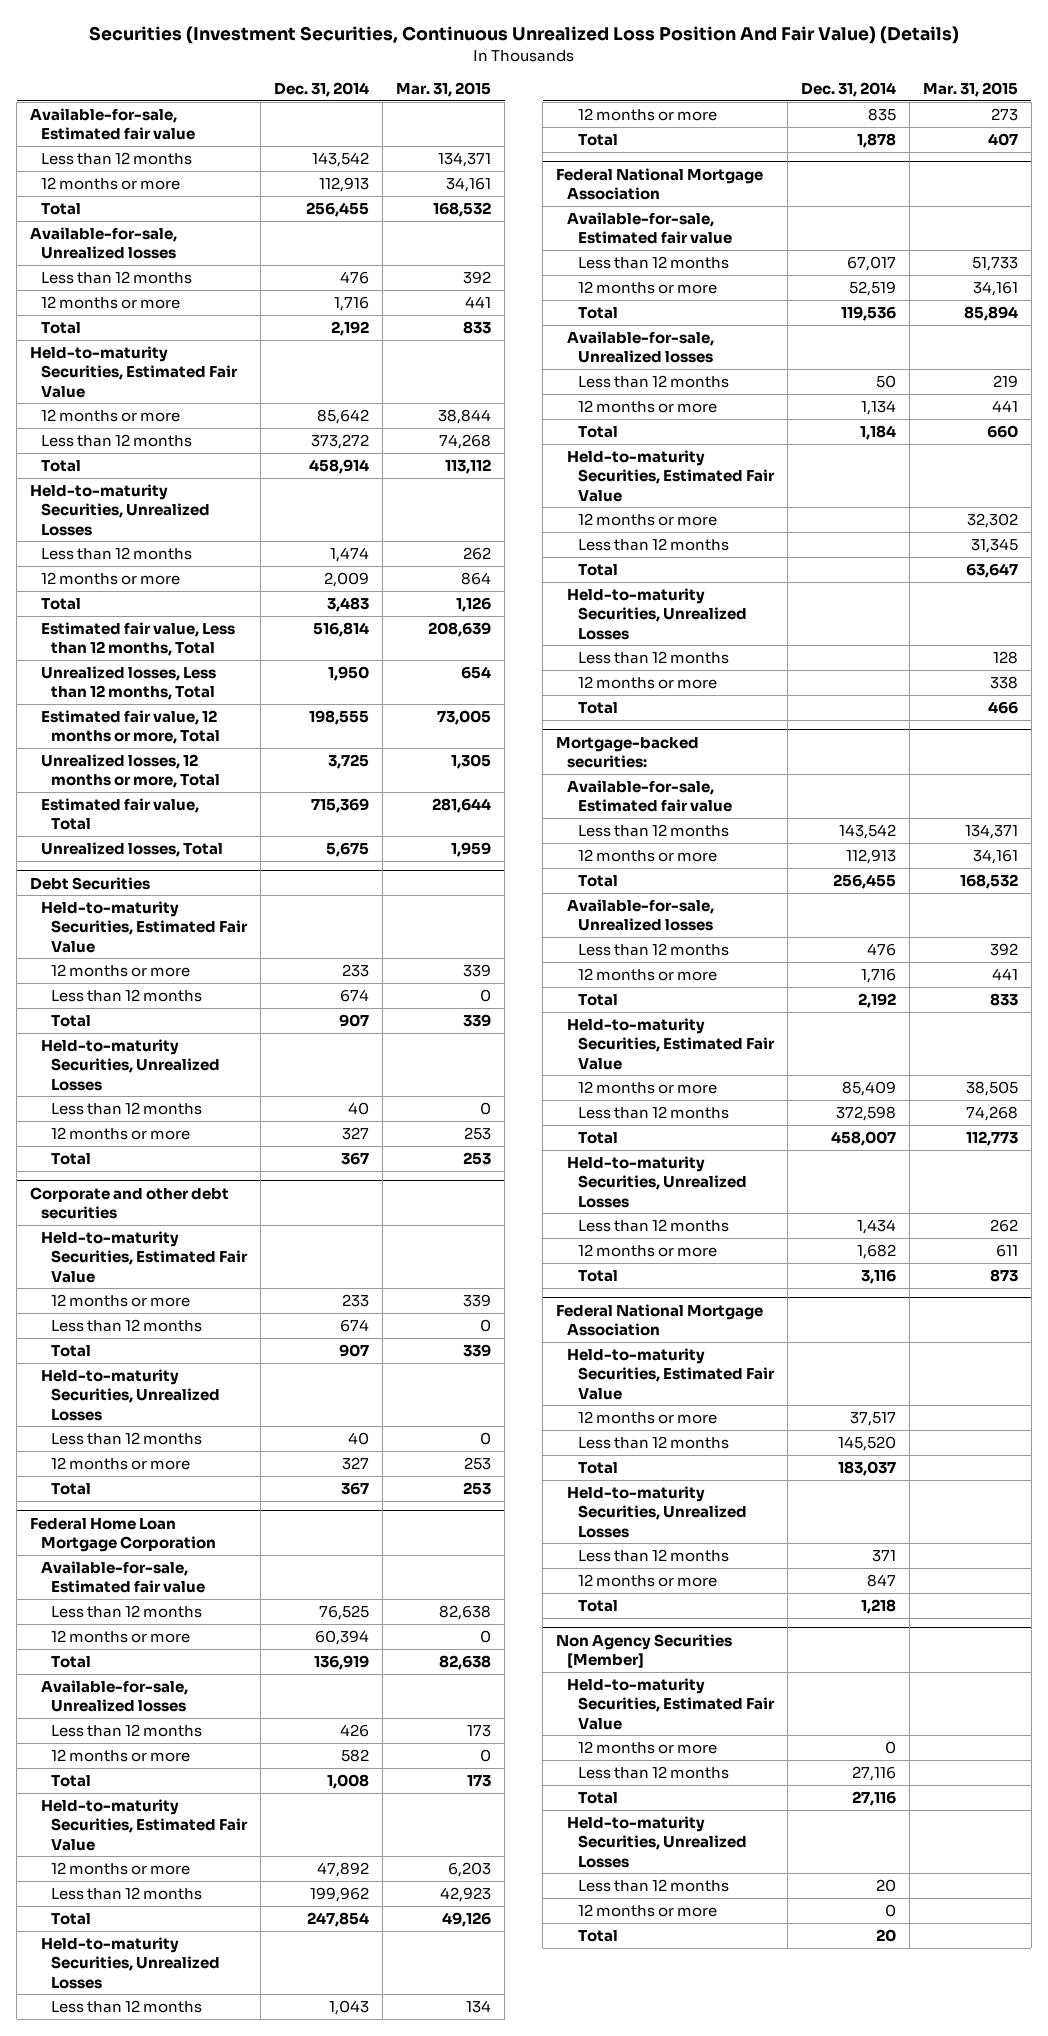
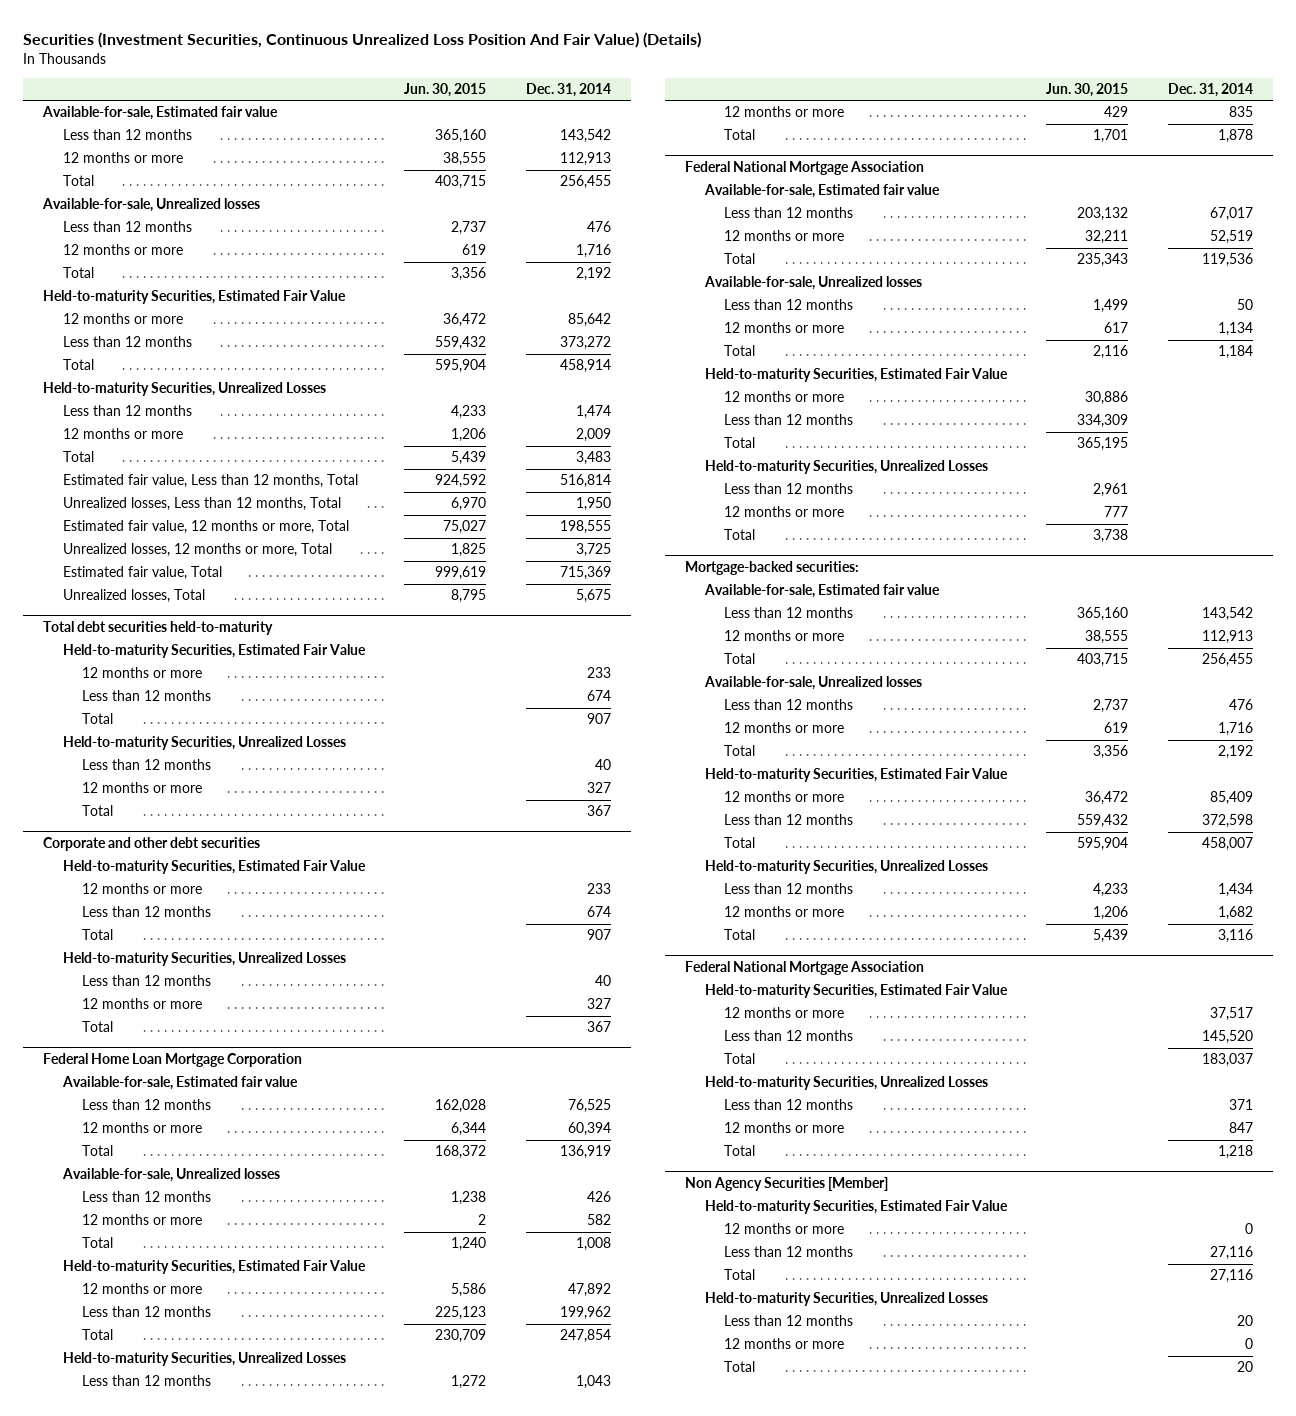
[396,81,492,97] Mar. 31, 2015 -> none
none -> [404,83,487,98] Jun. 30, 2015
[30,876,151,890] Debt Securities -> [43,621,274,636] Total debt securities held-to-maturity

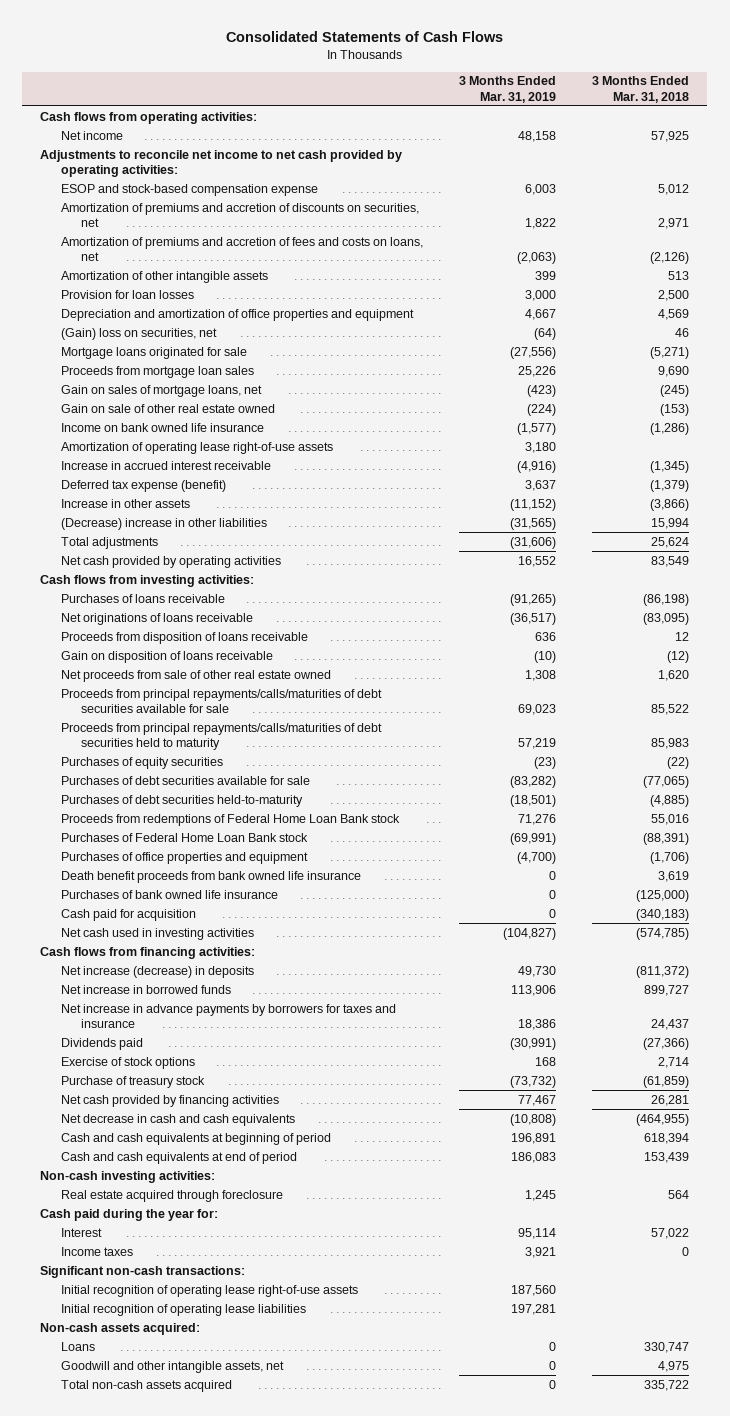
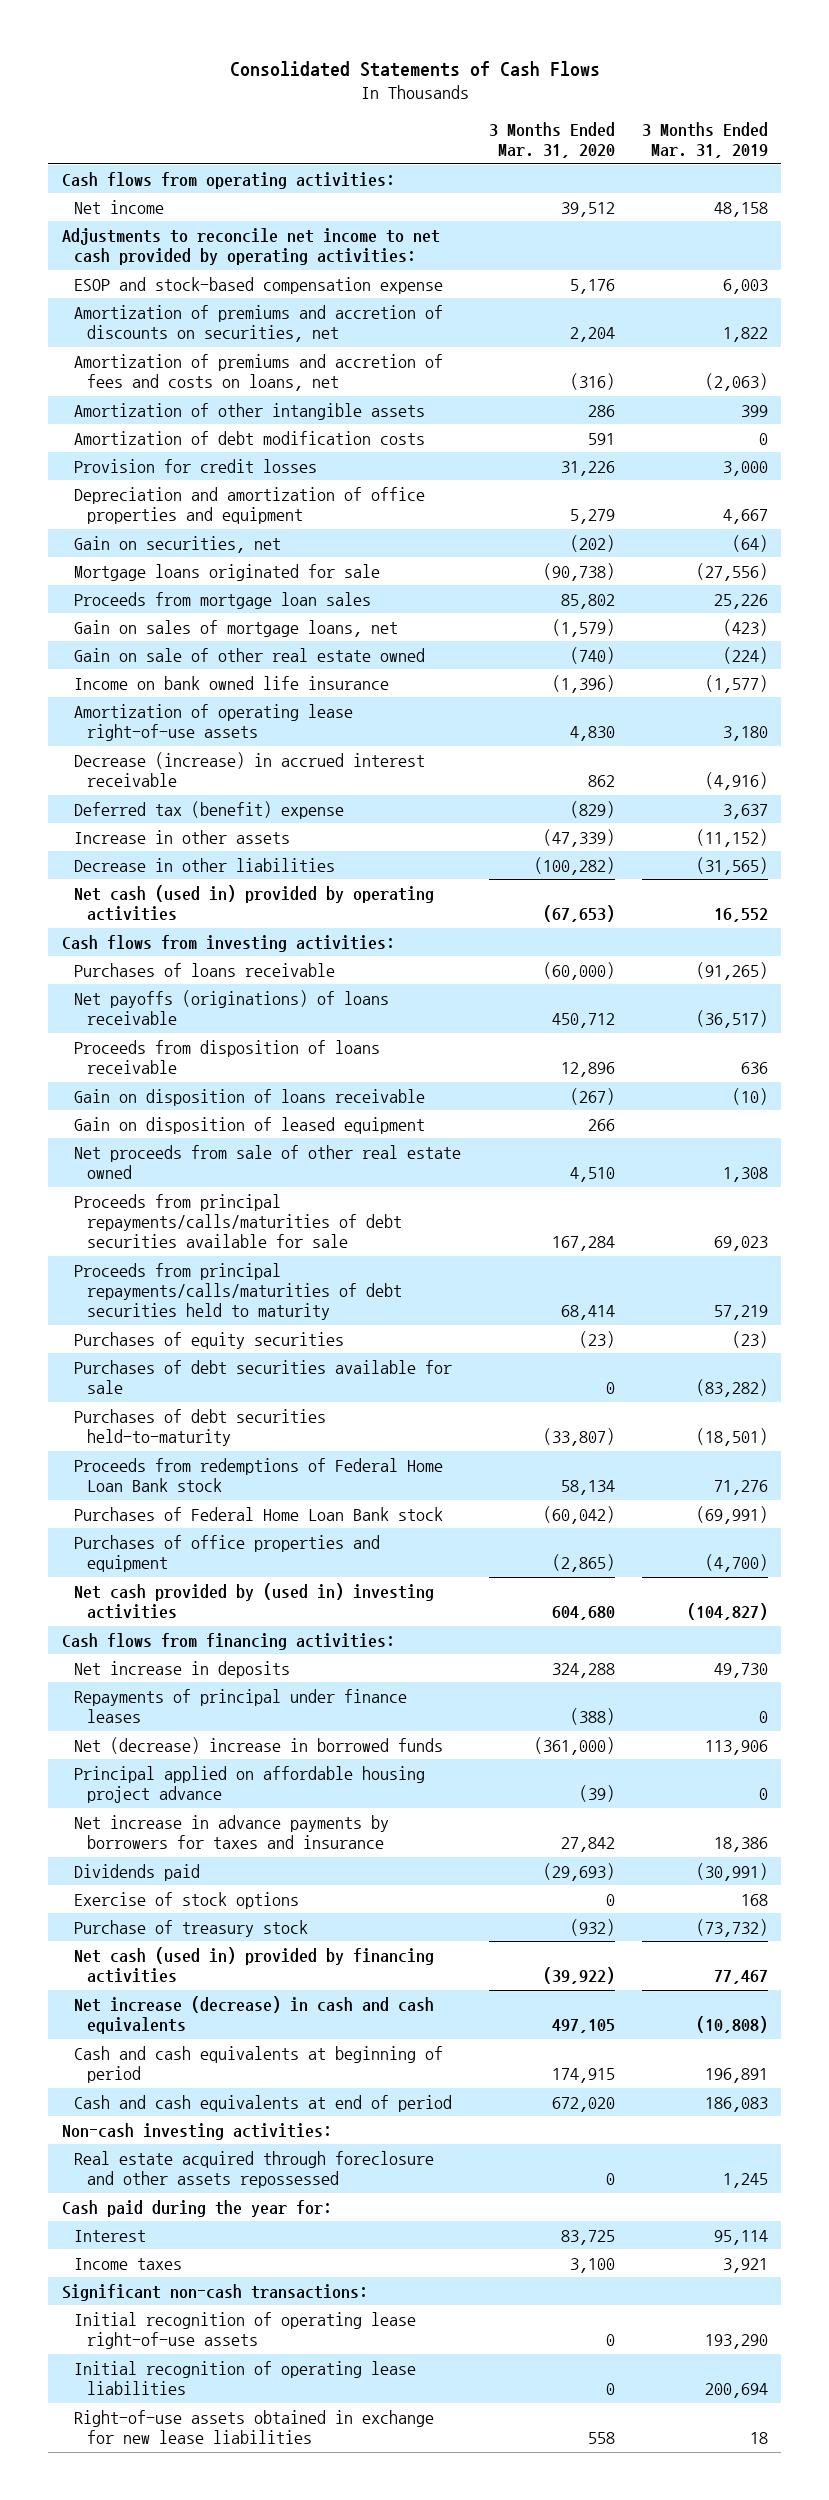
[592,76,690,103] 3 Months Ended Mar. 31, 2018 -> none
none -> [488,122,615,159] 3 Months Ended Mar. 31, 2020
none -> [74,430,426,445] Amortization of debt modification costs
[60,289,194,299] Provision for loan losses -> [74,458,318,473] Provision for credit losses
[60,327,217,340] (Gain) loss on securities, net -> [74,535,282,553] Gain on securities, net
[60,460,271,470] Increase in accrued interest receivable -> [74,751,426,787] Decrease (increase) in accrued interest receivable
[60,479,226,492] Deferred tax expense (benefit) -> [74,800,345,819] Deferred tax (benefit) expense
[60,536,158,549] Total adjustments -> none
[60,517,267,530] (Decrease) increase in other liabilities -> [74,857,336,872] Decrease in other liabilities
[60,555,281,568] Net cash provided by operating activities -> [74,884,435,921] Net cash (used in) provided by operating activities
[60,612,253,625] Net originations of loans receivable -> [74,989,390,1025] Net payoffs (originations) of loans receivable
none -> [74,1116,426,1134] Gain on disposition of leased equipment
[60,870,361,883] Death benefit proceeds from bank owned life insurance -> none
[60,889,278,899] Purchases of bank owned life insurance -> none
[60,908,196,921] Cash paid for acquisition -> none
[60,927,254,940] Net cash used in investing activities -> [74,1582,435,1619] Net cash provided by (used in) investing activities
[60,965,254,978] Net increase (decrease) in deposits -> [74,1660,291,1678] Net increase in deposits
none -> [74,1688,408,1723] Repayments of principal under finance leases
[60,984,231,994] Net increase in borrowed funds -> [74,1736,444,1754] Net (decrease) increase in borrowed funds
none -> [74,1765,426,1803] Principal applied on affordable housing project advance
[60,1094,279,1107] Net cash provided by financing activities -> [74,1946,435,1983] Net cash (used in) provided by financing activities
[60,1113,295,1126] Net decrease in cash and cash equivalents -> [74,1995,435,2034] Net increase (decrease) in cash and cash equivalents
[60,1189,283,1202] Real estate acquired through foreclosure -> [74,2150,435,2188] Real estate acquired through foreclosure and other assets repossessed
[40,1322,201,1335] Non-cash assets acquired: -> none
[60,1341,95,1351] Loans -> none
[60,1360,284,1373] Goodwill and other intangible assets, net -> none
[60,1379,232,1392] Total non-cash assets acquired -> none
[510,1284,556,1296] 187,560 -> [704,2333,768,2349] 193,290
[510,1303,556,1315] 197,281 -> [704,2382,768,2398] 200,694
none -> [74,2409,435,2444] Right-of-use assets obtained in exchange for new lease liabilities

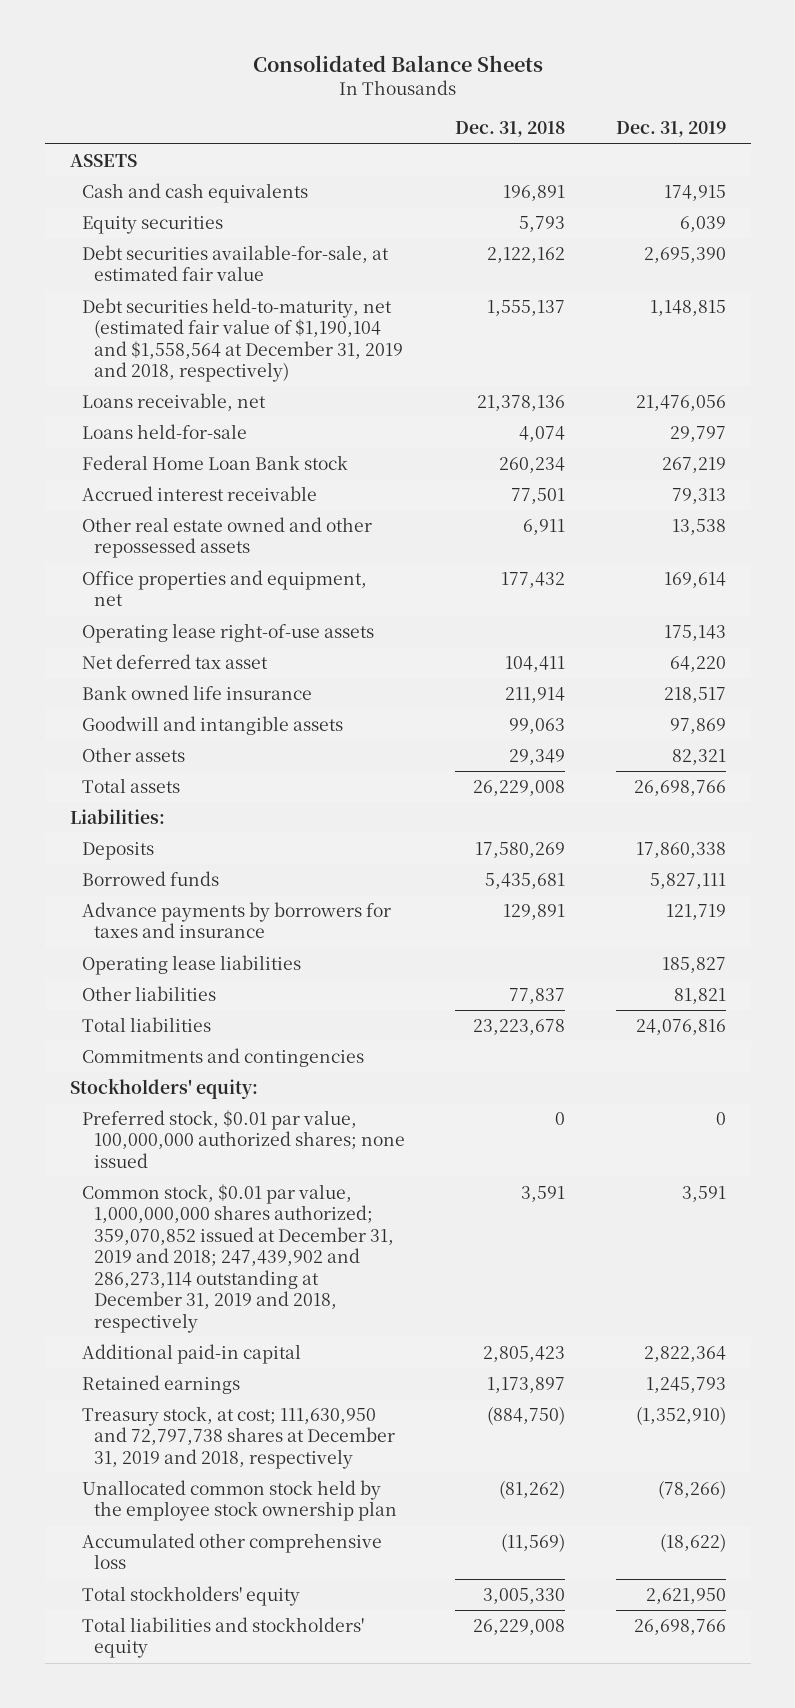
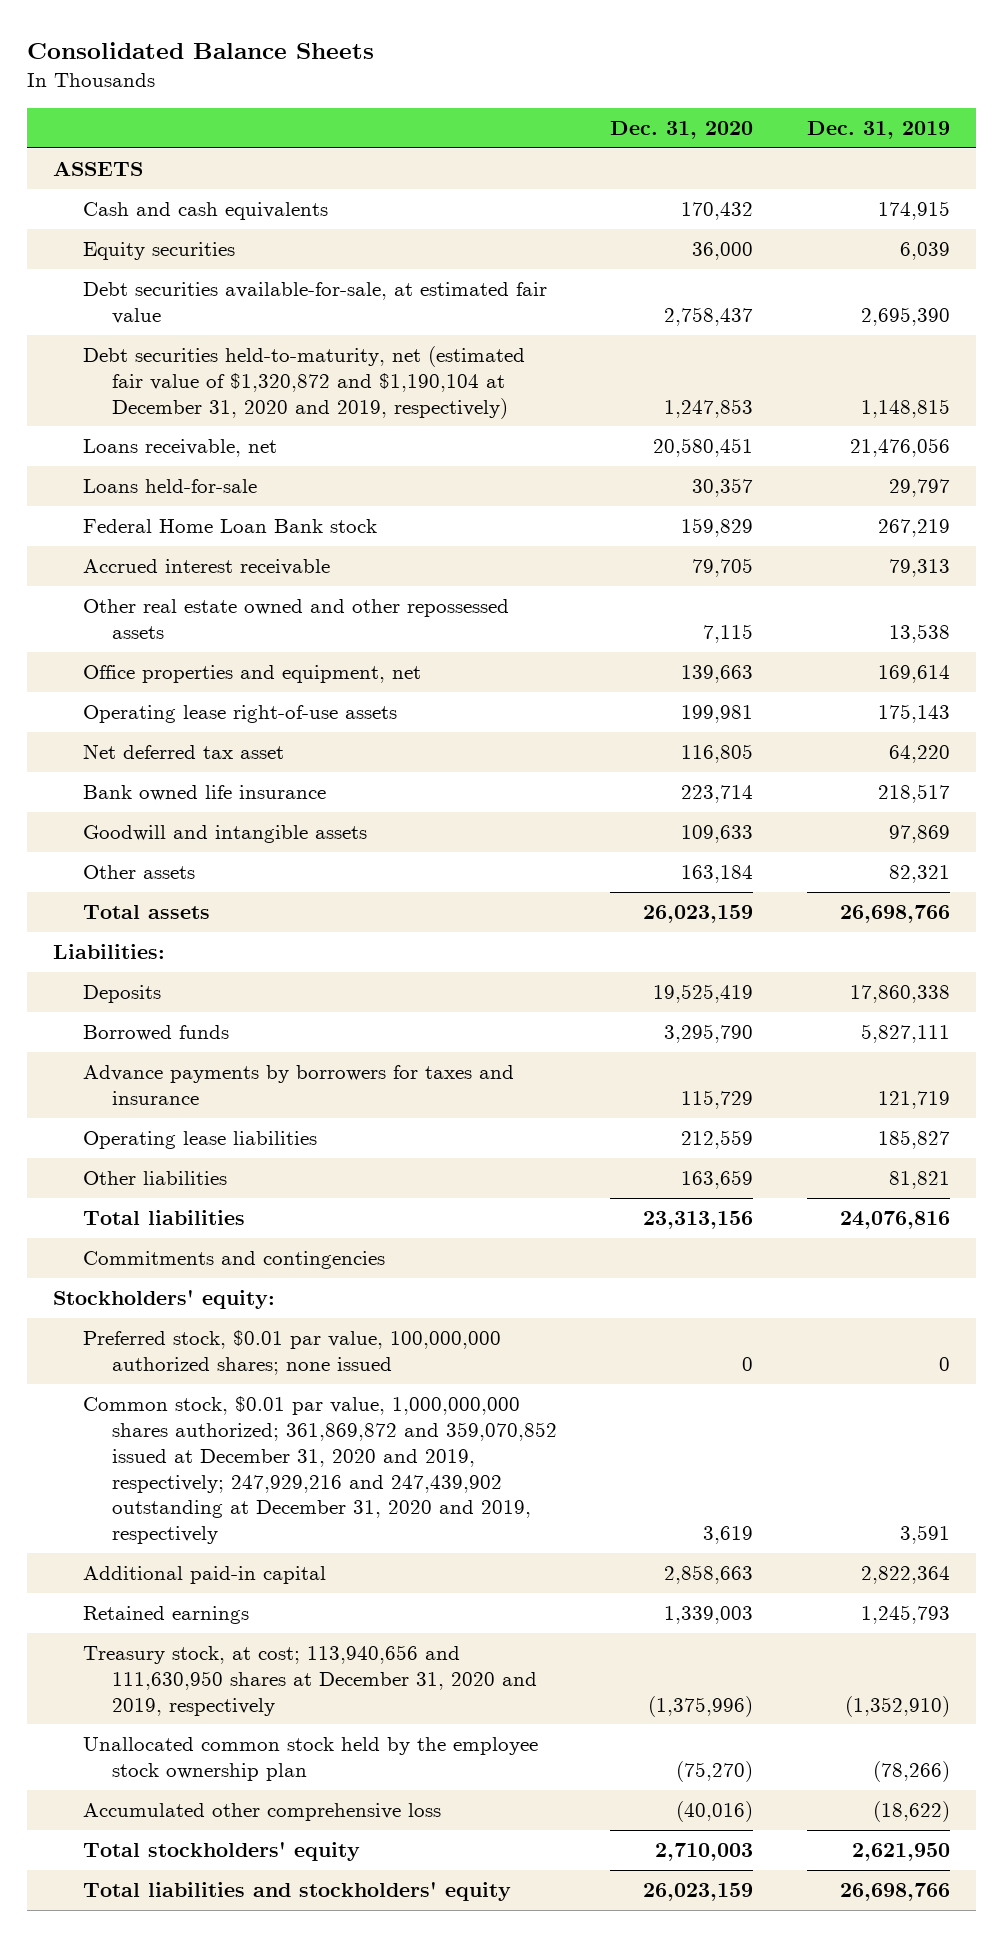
[455,121,566,138] Dec. 31, 2018 -> none
none -> [610,121,754,140] Dec. 31, 2020
[81,297,404,383] Debt securities held-to-maturity, net (estimated fair value of $1,190,104 and $1,558,564 at December 31, 2019 and 2018, respectively) -> [82,346,525,419] Debt securities held-to-maturity, net (estimated fair value of $1,320,872 and $1,190,104 at December 31, 2020 and 2019, respectively)
[81,1183,395,1333] Common stock, $0.01 par value, 1,000,000,000 shares authorized; 359,070,852 issued at December 31, 2019 and 2018; 247,439,902 and 286,273,114 outstanding at December 31, 2019 and 2018, respectively -> [82,1396,558,1545] Common stock, $0.01 par value, 1,000,000,000 shares authorized; 361,869,872 and 359,070,852 issued at December 31, 2020 and 2019, respectively; 247,929,216 and 247,439,902 outstanding at December 31, 2020 and 2019, respectively
[81,1405,396,1469] Treasury stock, at cost; 111,630,950 and 72,797,738 shares at December 31, 2019 and 2018, respectively -> [82,1645,538,1716] Treasury stock, at cost; 113,940,656 and 111,630,950 shares at December 31, 2020 and 2019, respectively

